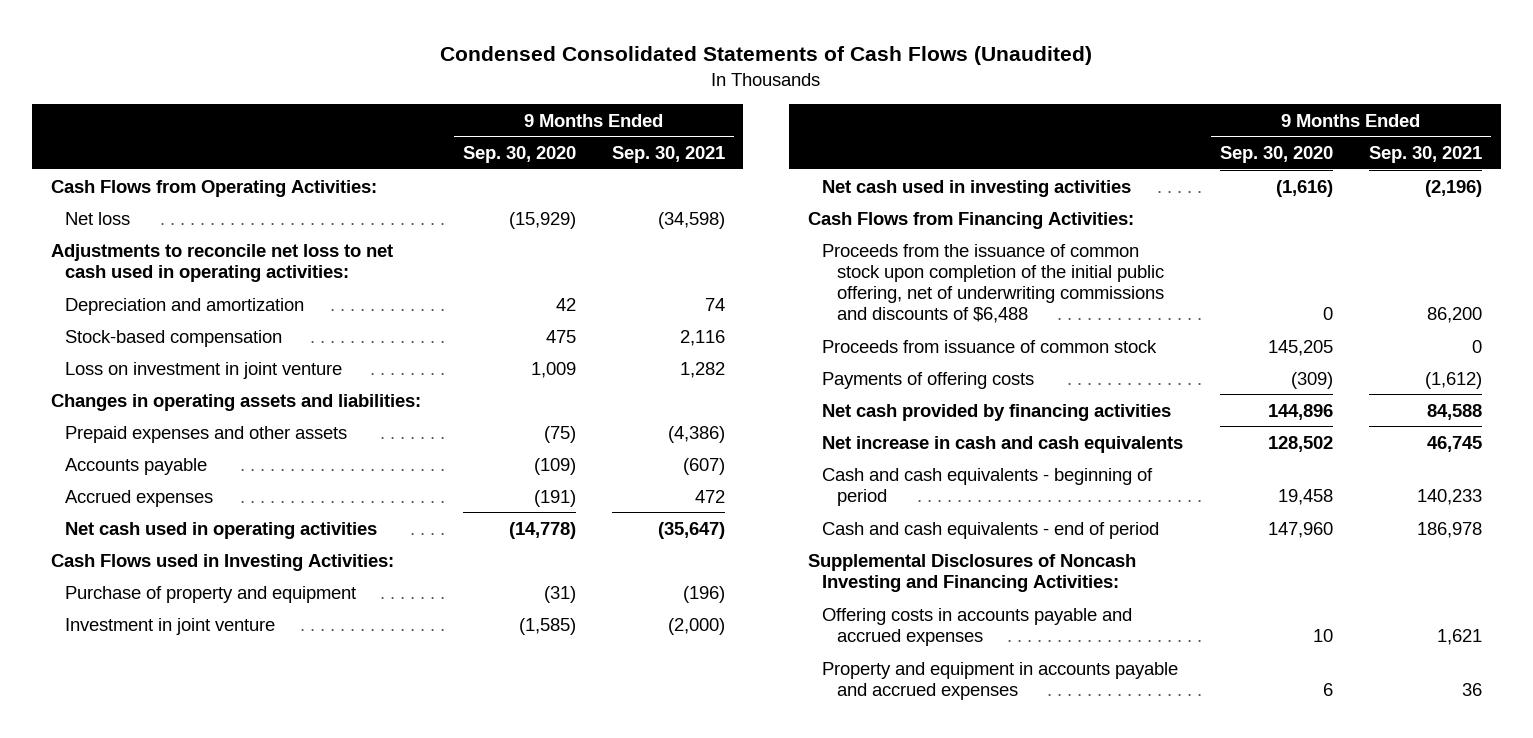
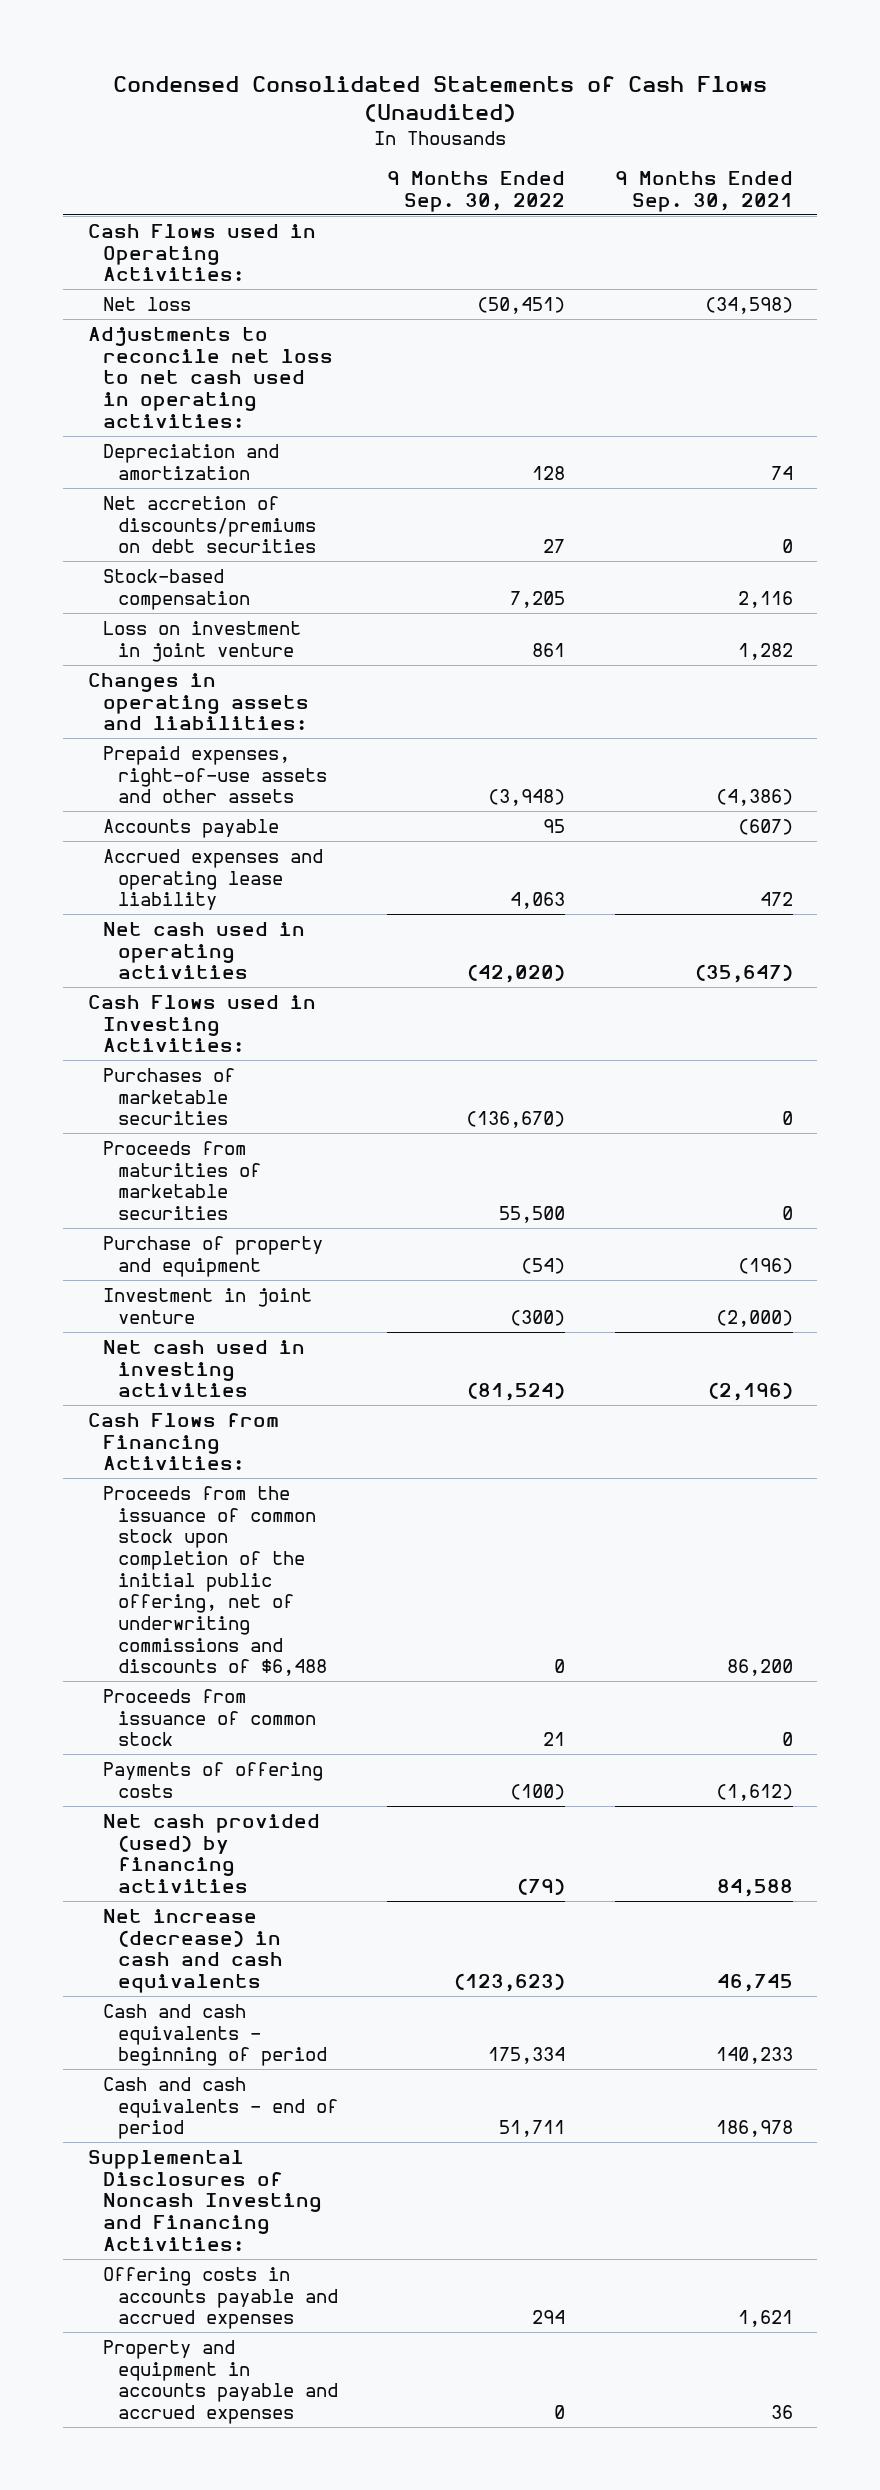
[462,146,576,164] Sep. 30, 2020 -> none
none -> [387,171,566,212] 9 Months Ended Sep. 30, 2022
[50,179,377,197] Cash Flows from Operating Activities: -> [87,223,316,282] Cash Flows used in Operating Activities:
none -> [102,495,317,554] Net accretion of discounts/premiums on debt securities
[65,425,348,443] Prepaid expenses and other assets -> [102,745,328,804] Prepaid expenses, right-of-use assets and other assets
[65,489,214,507] Accrued expenses -> [102,848,323,911] Accrued expenses and operating lease liability
none -> [102,1067,235,1126] Purchases of marketable securities
none -> [102,1140,262,1220] Proceeds from maturities of marketable securities
[822,403,1172,421] Net cash provided by financing activities -> [102,1813,320,1893] Net cash provided (used) by financing activities
[822,435,1184,453] Net increase in cash and cash equivalents -> [102,1908,284,1993] Net increase (decrease) in cash and cash equivalents

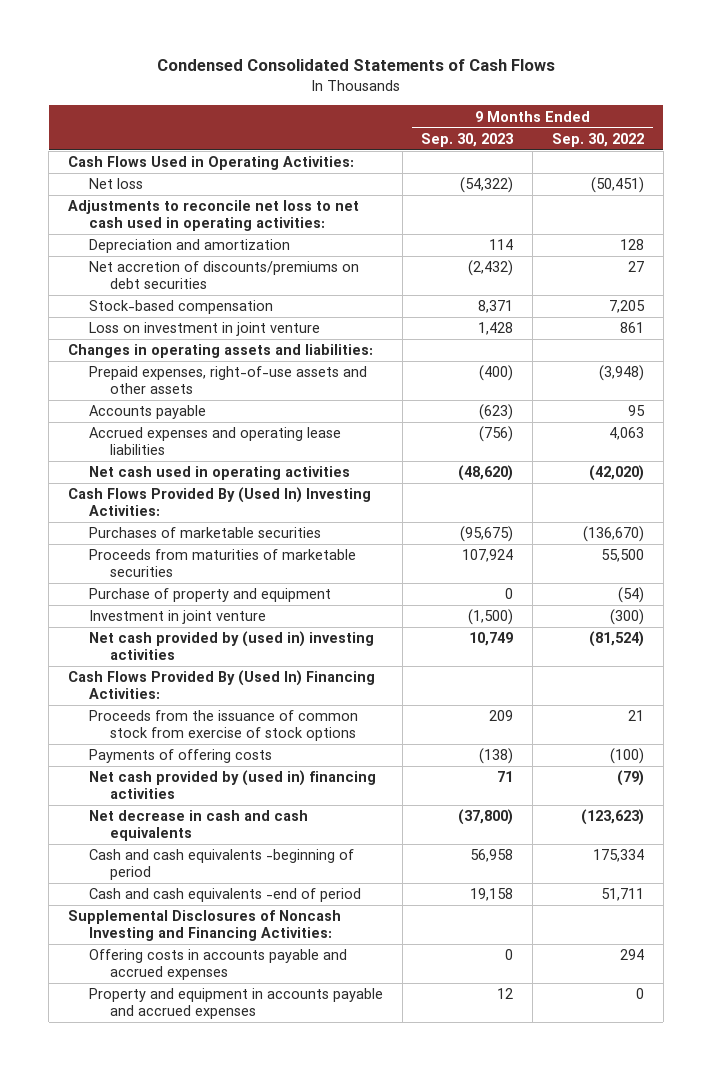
[113,75,768,123] Condensed Consolidated Statements of Cash Flows (Unaudited) -> [156,59,555,72] Condensed Consolidated Statements of Cash Flows
[614,171,793,212] 9 Months Ended Sep. 30, 2021 -> none
none -> [421,132,514,147] Sep. 30, 2023
[87,223,316,282] Cash Flows used in Operating Activities: -> [67,156,354,171] Cash Flows Used in Operating Activities:
[102,848,323,911] Accrued expenses and operating lease liability -> [88,427,341,456] Accrued expenses and operating lease liabilities
[87,994,316,1053] Cash Flows used in Investing Activities: -> [67,487,371,517] Cash Flows Provided By (Used In) Investing Activities:
[102,1485,328,1677] Proceeds from the issuance of common stock upon completion of the initial public offering, net of underwriting commissions and discounts of $6,488 -> none
[102,1339,305,1398] Net cash used in investing activities -> [88,631,374,661] Net cash provided by (used in) investing activities
[87,1412,279,1471] Cash Flows from Financing Activities: -> [67,670,375,700] Cash Flows Provided By (Used In) Financing Activities:
[102,1688,317,1747] Proceeds from issuance of common stock -> [88,710,358,742] Proceeds from the issuance of common stock from exercise of stock options
[102,1813,320,1893] Net cash provided (used) by financing activities -> [88,770,376,800] Net cash provided by (used in) financing activities
[102,1908,284,1993] Net increase (decrease) in cash and cash equivalents -> [88,810,308,842] Net decrease in cash and cash equivalents
[102,2003,328,2067] Cash and cash equivalents - beginning of period -> [88,849,354,881] Cash and cash equivalents -beginning of period
[102,2076,339,2140] Cash and cash equivalents - end of period -> [88,888,361,903] Cash and cash equivalents -end of period

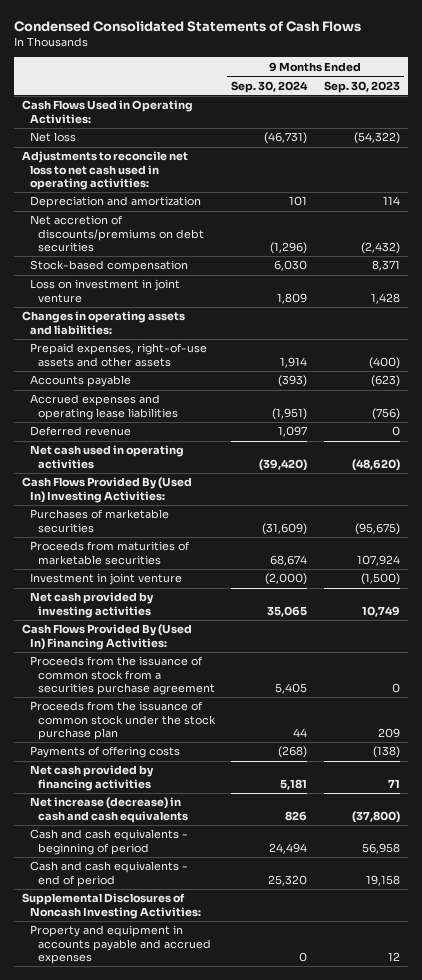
[551,132,644,147] Sep. 30, 2022 -> none
none -> [231,80,309,93] Sep. 30, 2024
none -> [30,426,132,437] Deferred revenue
[88,588,331,603] Purchase of property and equipment -> none
[88,631,374,661] Net cash provided by (used in) investing activities -> [30,592,155,618] Net cash provided by investing activities
[88,710,358,742] Proceeds from the issuance of common stock from exercise of stock options -> [30,656,216,695] Proceeds from the issuance of common stock from a securities purchase agreement
[489,710,514,722] 209 -> [391,682,400,693] 0
none -> [30,701,217,740] Proceeds from the issuance of common stock under the stock purchase plan
[88,949,347,981] Offering costs in accounts payable and accrued expenses -> none
[88,770,376,800] Net cash provided by (used in) financing activities -> [30,765,155,791] Net cash provided by financing activities
[88,810,308,842] Net decrease in cash and cash equivalents -> [30,797,189,823] Net increase (decrease) in cash and cash equivalents
[88,849,354,881] Cash and cash equivalents -beginning of period -> [30,829,189,855] Cash and cash equivalents - beginning of period
[88,888,361,903] Cash and cash equivalents -end of period -> [30,861,189,887] Cash and cash equivalents - end of period
[67,910,341,942] Supplemental Disclosures of Noncash Investing and Financing Activities: -> [22,893,202,919] Supplemental Disclosures of Noncash Investing Activities:

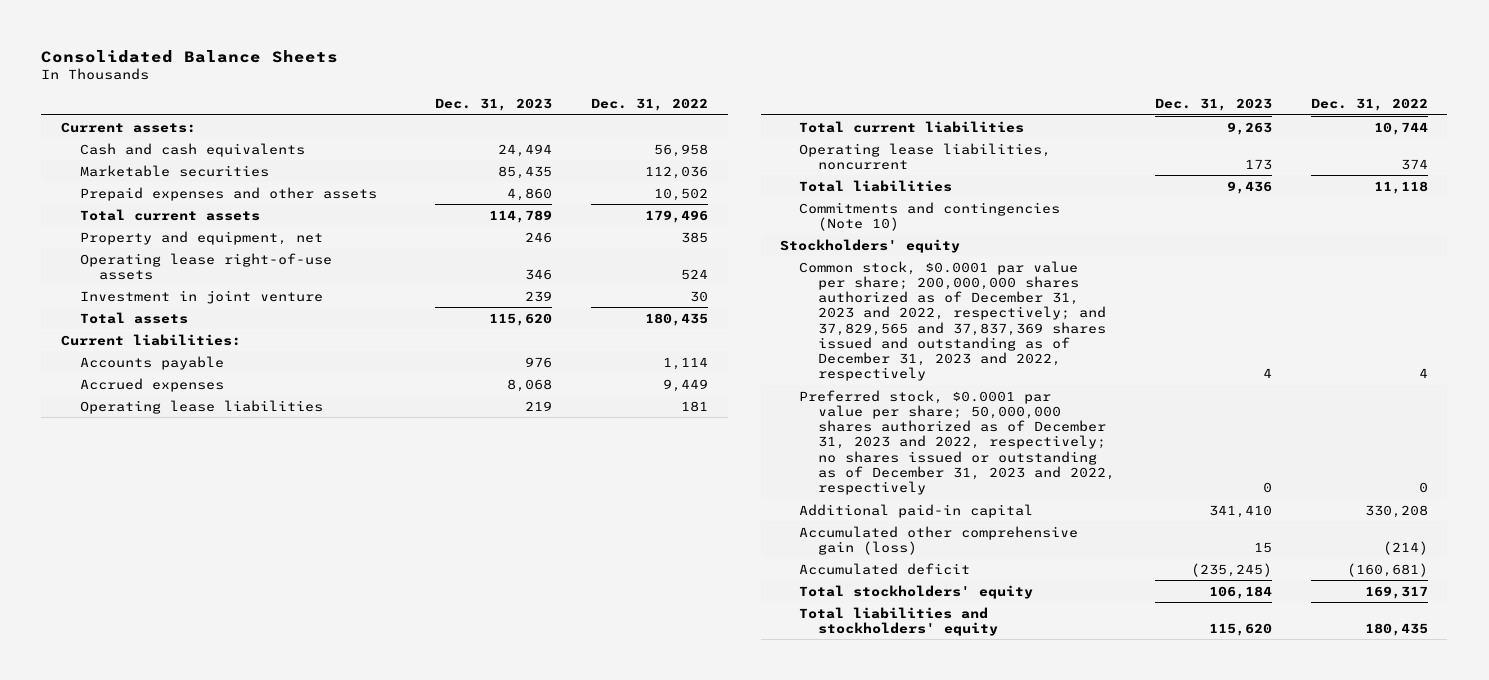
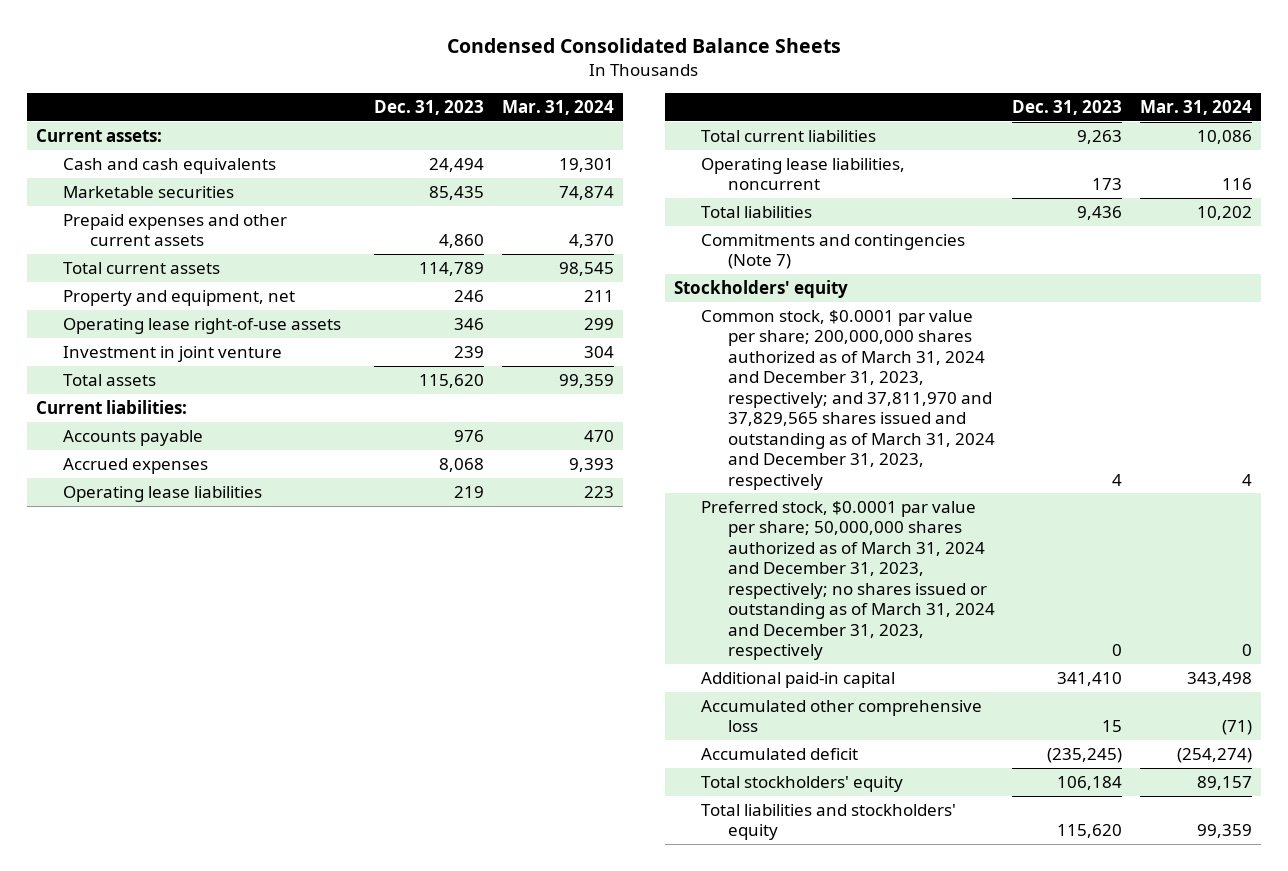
[41,49,339,63] Consolidated Balance Sheets -> [447,38,842,54] Condensed Consolidated Balance Sheets
[591,98,709,112] Dec. 31, 2022 -> none
none -> [501,100,614,116] Mar. 31, 2024
[80,186,378,201] Prepaid expenses and other assets -> [62,213,287,247] Prepaid expenses and other current assets
[799,201,1061,231] Commitments and contingencies (Note 10) -> [700,233,965,270] Commitments and contingencies (Note 7)
[799,260,1107,382] Common stock, $0.0001 par value per share; 200,000,000 shares authorized as of December 31, 2023 and 2022, respectively; and 37,829,565 and 37,837,369 shares issued and outstanding as of December 31, 2023 and 2022, respectively -> [700,309,995,490] Common stock, $0.0001 par value per share; 200,000,000 shares authorized as of March 31, 2024 and December 31, 2023, respectively; and 37,811,970 and 37,829,565 shares issued and outstanding as of March 31, 2024 and December 31, 2023, respectively
[799,389,1116,495] Preferred stock, $0.0001 par value per share; 50,000,000 shares authorized as of December 31, 2023 and 2022, respectively; no shares issued or outstanding as of December 31, 2023 and 2022, respectively -> [700,500,995,661] Preferred stock, $0.0001 par value per share; 50,000,000 shares authorized as of March 31, 2024 and December 31, 2023, respectively; no shares issued or outstanding as of March 31, 2024 and December 31, 2023, respectively
[799,525,1079,555] Accumulated other comprehensive gain (loss) -> [700,699,982,733] Accumulated other comprehensive loss

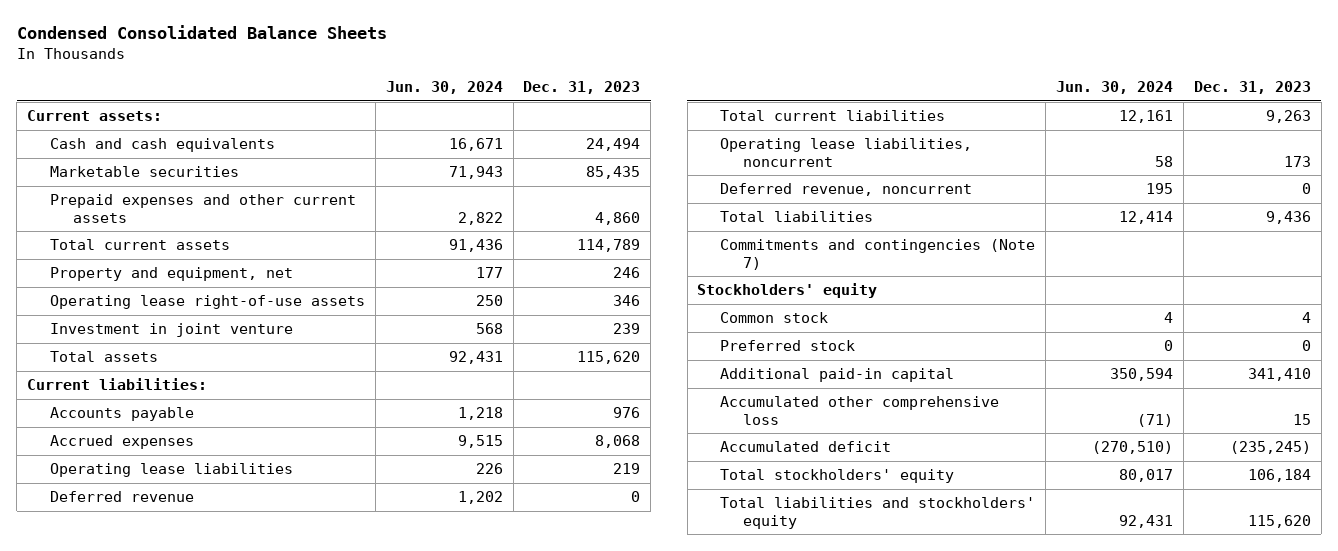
[501,100,614,116] Mar. 31, 2024 -> none
none -> [385,81,503,95] Jun. 30, 2024
none -> [49,491,194,503] Deferred revenue
none -> [720,183,973,197] Deferred revenue, noncurrent
[700,309,995,490] Common stock, $0.0001 par value per share; 200,000,000 shares authorized as of March 31, 2024 and December 31, 2023, respectively; and 37,811,970 and 37,829,565 shares issued and outstanding as of March 31, 2024 and December 31, 2023, respectively -> [720,312,829,324] Common stock
[700,500,995,661] Preferred stock, $0.0001 par value per share; 50,000,000 shares authorized as of March 31, 2024 and December 31, 2023, respectively; no shares issued or outstanding as of March 31, 2024 and December 31, 2023, respectively -> [720,340,856,352] Preferred stock

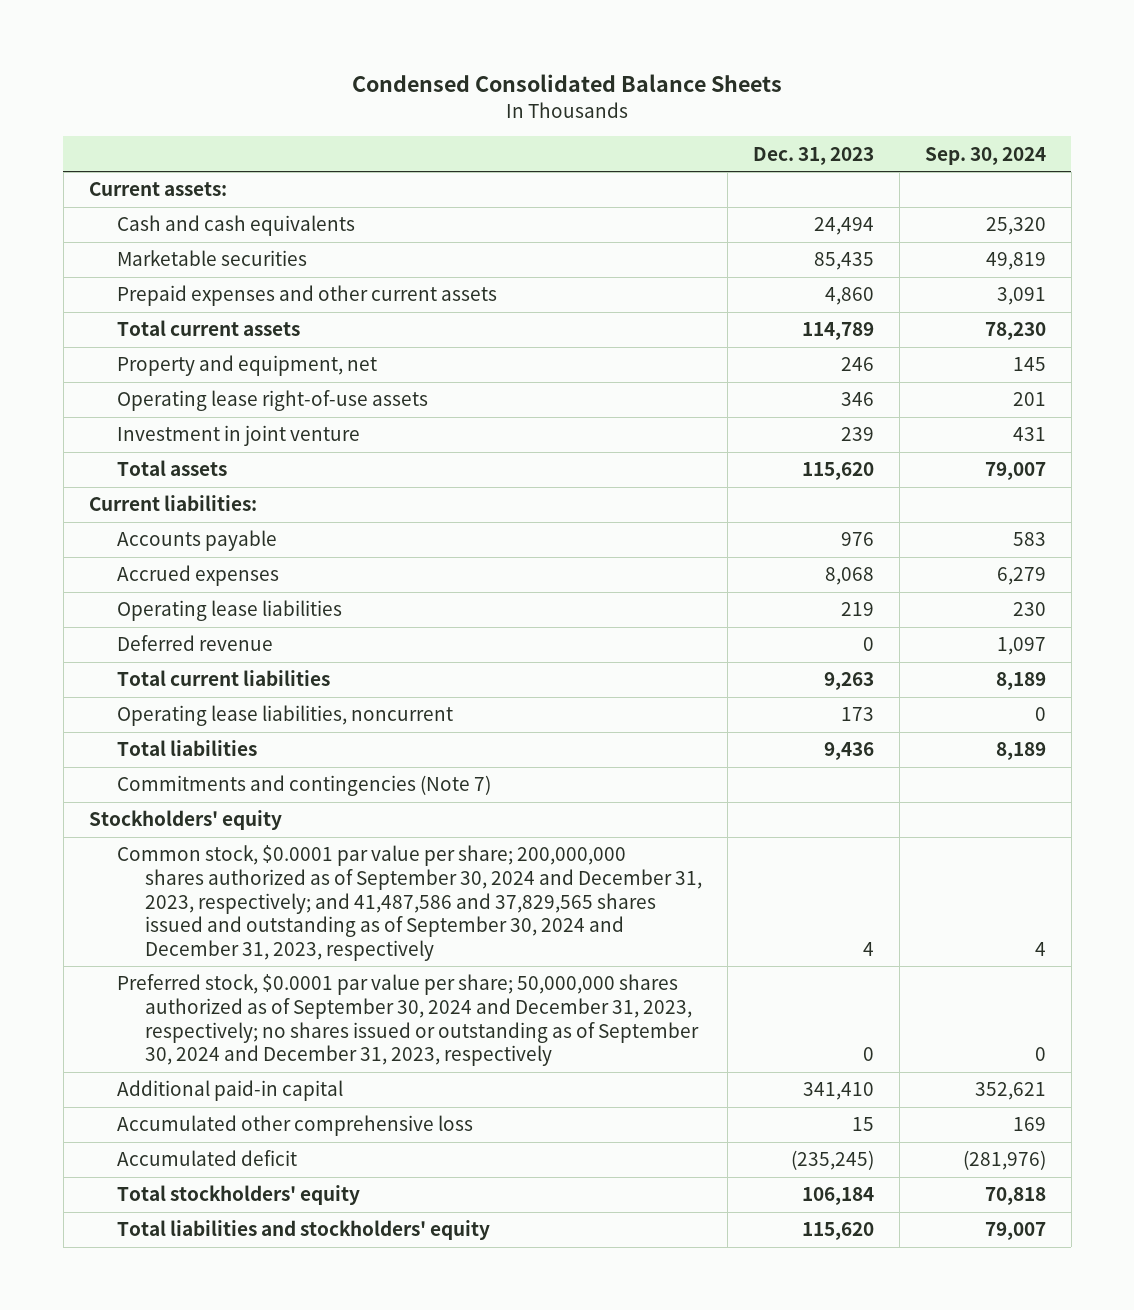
[385,81,503,95] Jun. 30, 2024 -> none
none -> [924,146,1046,165] Sep. 30, 2024
[720,183,973,197] Deferred revenue, noncurrent -> none
[720,312,829,324] Common stock -> [116,845,703,961] Common stock, $0.0001 par value per share; 200,000,000 shares authorized as of September 30, 2024 and December 31, 2023, respectively; and 41,487,586 and 37,829,565 shares issued and outstanding as of September 30, 2024 and December 31, 2023, respectively
[720,340,856,352] Preferred stock -> [116,974,700,1067] Preferred stock, $0.0001 par value per share; 50,000,000 shares authorized as of September 30, 2024 and December 31, 2023, respectively; no shares issued or outstanding as of September 30, 2024 and December 31, 2023, respectively

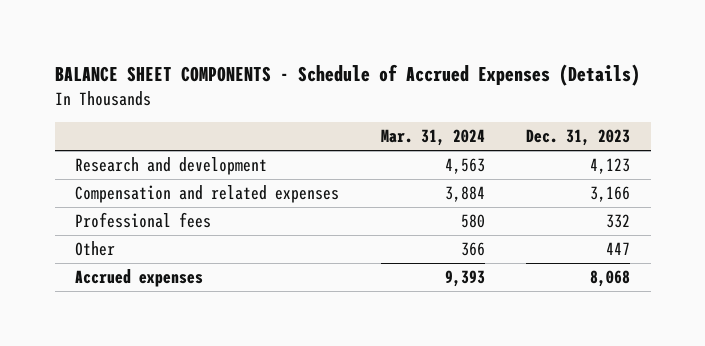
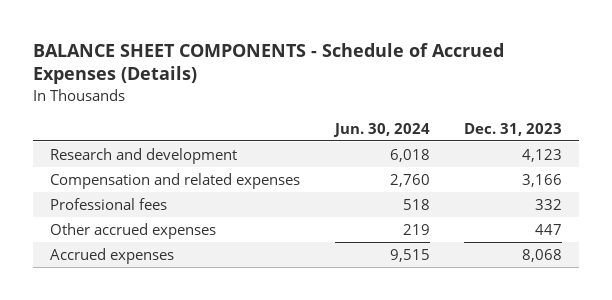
[380,129,485,147] Mar. 31, 2024 -> none
none -> [332,122,430,137] Jun. 30, 2024
[75,241,116,257] Other -> [50,222,217,239] Other accrued expenses

